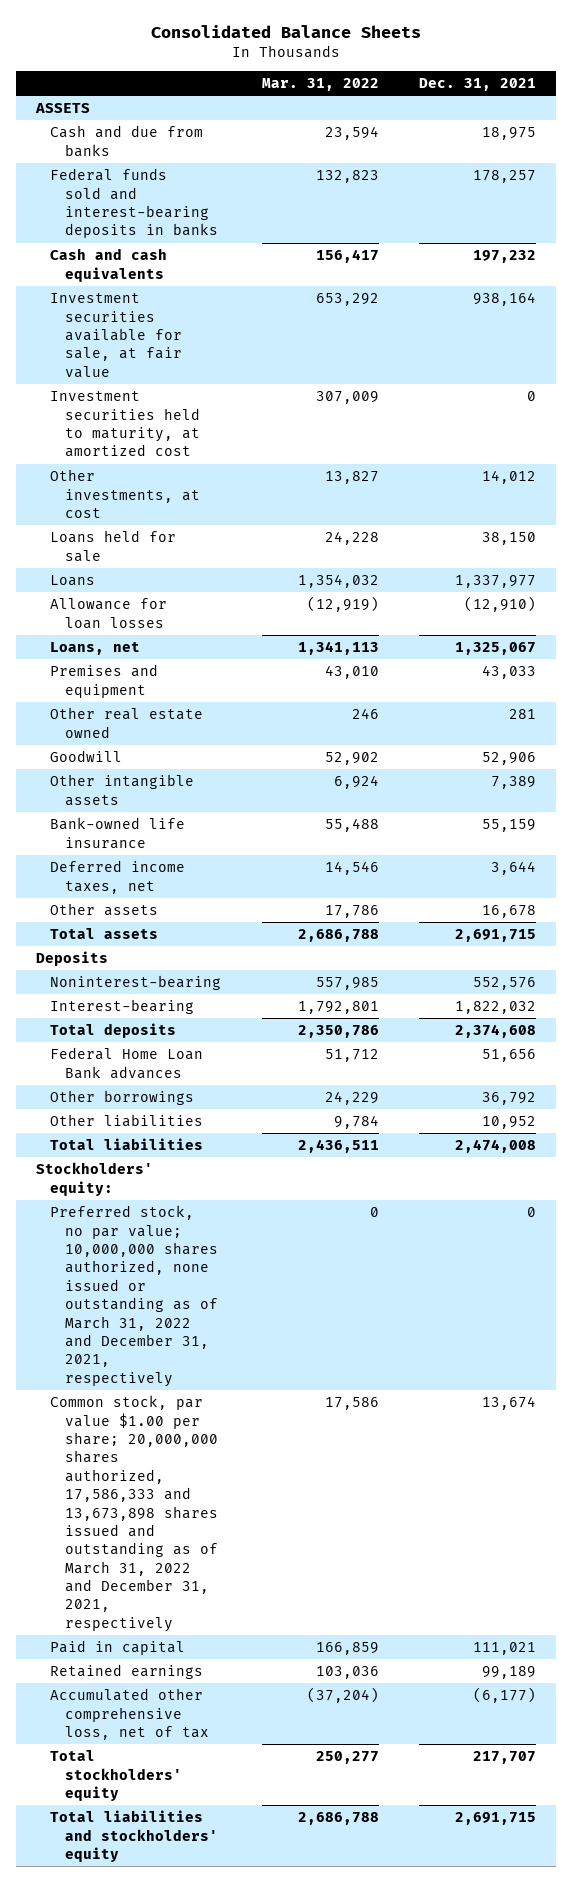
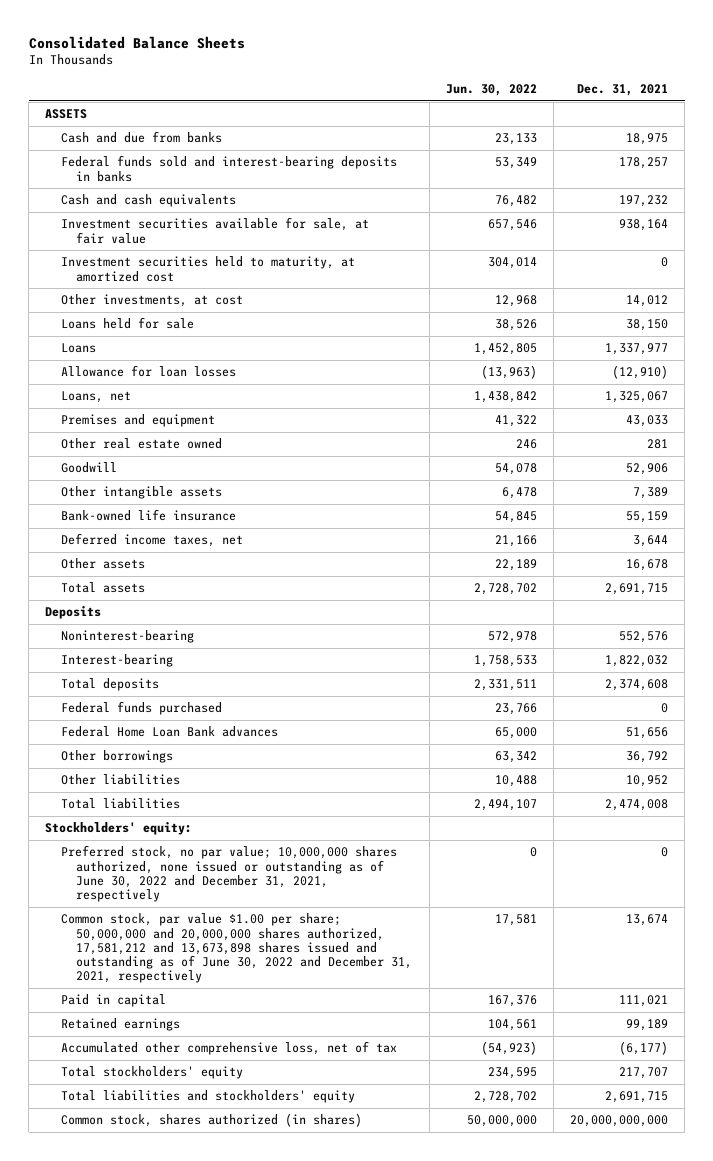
[261,78,379,92] Mar. 31, 2022 -> none
none -> [445,83,537,96] Jun. 30, 2022
none -> [60,701,222,716] Federal funds purchased
[50,1205,219,1387] Preferred stock, no par value; 10,000,000 shares authorized, none issued or outstanding as of March 31, 2022 and December 31, 2021, respectively -> [60,845,397,902] Preferred stock, no par value; 10,000,000 shares authorized, none issued or outstanding as of June 30, 2022 and December 31, 2021, respectively
[50,1395,219,1632] Common stock, par value $1.00 per share; 20,000,000 shares authorized, 17,586,333 and 13,673,898 shares issued and outstanding as of March 31, 2022 and December 31, 2021, respectively -> [60,913,413,984] Common stock, par value $1.00 per share; 50,000,000 and 20,000,000 shares authorized, 17,581,212 and 13,673,898 shares issued and outstanding as of June 30, 2022 and December 31, 2021, respectively
none -> [60,1113,362,1128] Common stock, shares authorized (in shares)

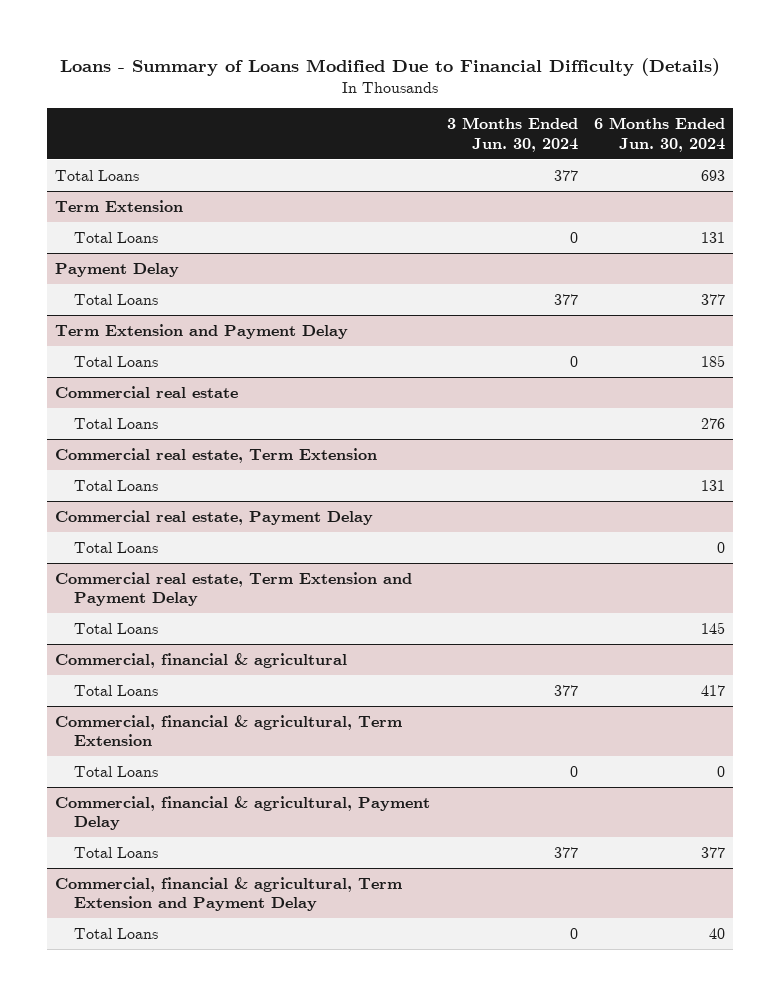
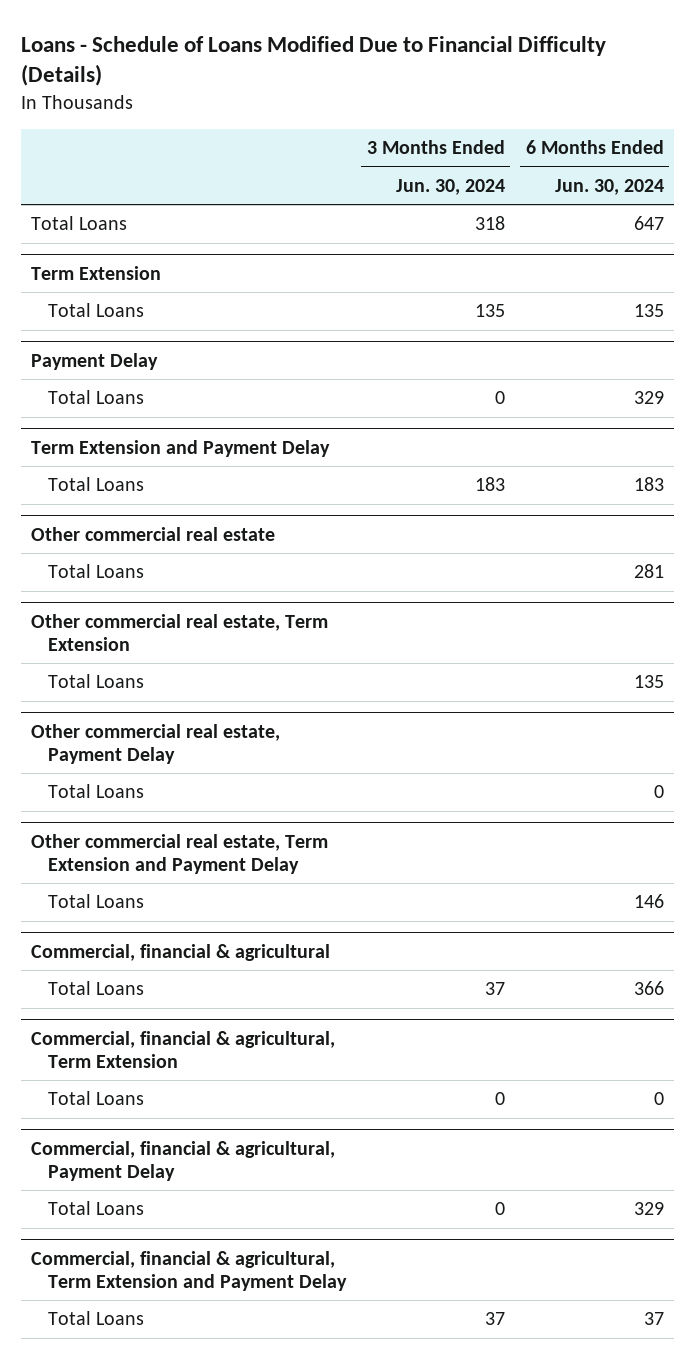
[60,57,721,76] Loans - Summary of Loans Modified Due to Financial Difficulty (Details) -> [20,35,606,87] Loans - Schedule of Loans Modified Due to Financial Difficulty (Details)
[553,169,578,181] 377 -> [474,216,505,231] 318
[700,169,725,181] 693 -> [633,216,664,231] 647
[569,231,578,243] 0 -> [474,304,505,318] 135
[700,231,725,243] 131 -> [633,304,664,318] 135
[553,293,578,305] 377 -> [494,391,505,405] 0
[700,293,725,305] 377 -> [633,391,664,405] 329
[569,355,578,367] 0 -> [474,477,505,492] 183
[700,354,725,367] 185 -> [633,477,664,492] 183
[55,385,239,398] Commercial real estate -> [31,526,276,541] Other commercial real estate
[700,417,725,429] 276 -> [633,564,664,579] 281
[55,447,378,463] Commercial real estate, Term Extension -> [31,613,329,651] Other commercial real estate, Term Extension
[700,479,725,491] 131 -> [633,675,664,689] 135
[55,509,374,525] Commercial real estate, Payment Delay -> [31,723,281,764] Other commercial real estate, Payment Delay
[55,571,413,607] Commercial real estate, Term Extension and Payment Delay -> [31,833,329,874] Other commercial real estate, Term Extension and Payment Delay
[700,621,725,634] 145 -> [633,894,664,909] 146
[553,684,578,696] 377 -> [484,982,505,996] 37
[700,684,725,696] 417 -> [633,981,664,996] 366
[553,846,578,858] 377 -> [494,1202,505,1216] 0
[700,846,725,858] 377 -> [633,1202,664,1216] 329
[569,927,578,939] 0 -> [484,1312,505,1326] 37
[708,927,725,939] 40 -> [643,1312,664,1326] 37

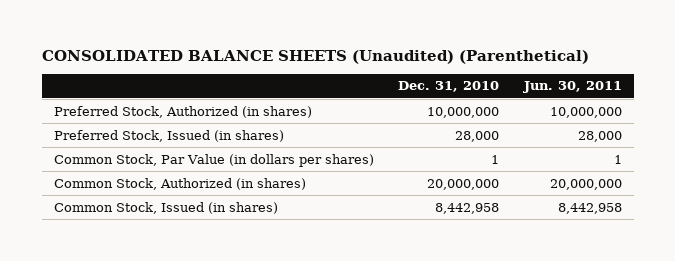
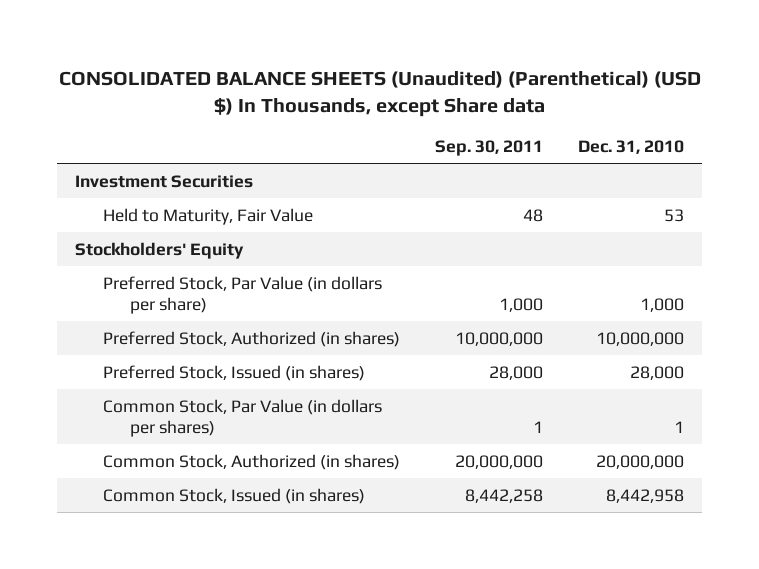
[41,50,589,65] CONSOLIDATED BALANCE SHEETS (Unaudited) (Parenthetical) -> [58,70,701,117] CONSOLIDATED BALANCE SHEETS (Unaudited) (Parenthetical) (USD $) In Thousands, except Share data
[522,81,622,94] Jun. 30, 2011 -> none
none -> [434,140,543,157] Sep. 30, 2011
none -> [75,174,254,188] Investment Securities
none -> [102,207,313,225] Held to Maturity, Fair Value
none -> [75,241,245,259] Stockholders' Equity
none -> [102,275,382,314] Preferred Stock, Par Value (in dollars per share)

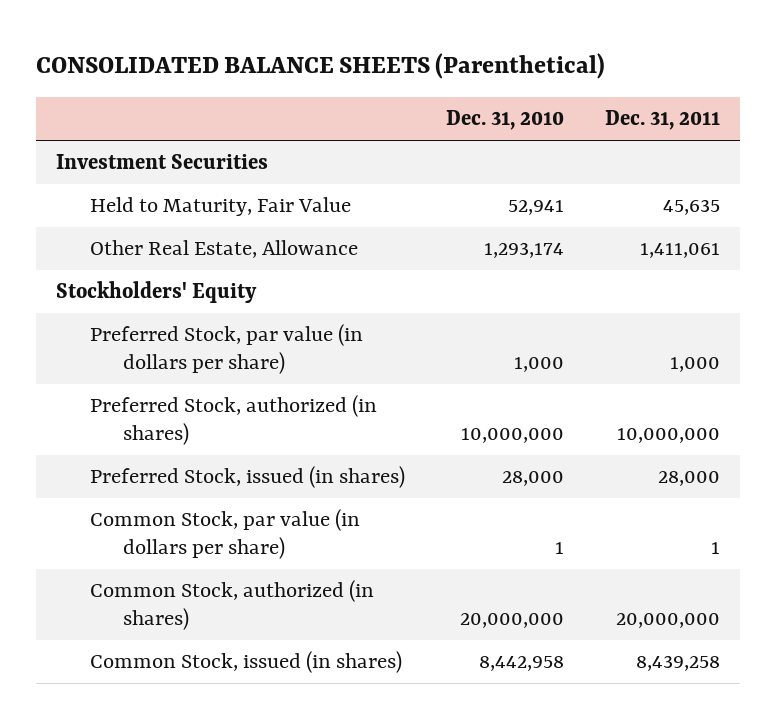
[58,70,701,117] CONSOLIDATED BALANCE SHEETS (Unaudited) (Parenthetical) (USD $) In Thousands, except Share data -> [36,53,606,80] CONSOLIDATED BALANCE SHEETS (Parenthetical)
[434,140,543,157] Sep. 30, 2011 -> none
none -> [604,110,720,131] Dec. 31, 2011
[664,208,685,222] 53 -> [507,200,564,216] 52,941
none -> [89,240,358,259] Other Real Estate, Allowance
[102,275,382,314] Preferred Stock, Par Value (in dollars per share) -> [89,324,363,375] Preferred Stock, par value (in dollars per share)
[102,330,400,347] Preferred Stock, Authorized (in shares) -> [89,395,377,446] Preferred Stock, authorized (in shares)
[102,364,365,381] Preferred Stock, Issued (in shares) -> [89,466,405,489] Preferred Stock, issued (in shares)
[102,398,382,437] Common Stock, Par Value (in dollars per shares) -> [89,509,360,560] Common Stock, par value (in dollars per share)
[102,453,400,470] Common Stock, Authorized (in shares) -> [89,580,374,631] Common Stock, authorized (in shares)
[102,487,365,504] Common Stock, Issued (in shares) -> [89,651,402,674] Common Stock, issued (in shares)

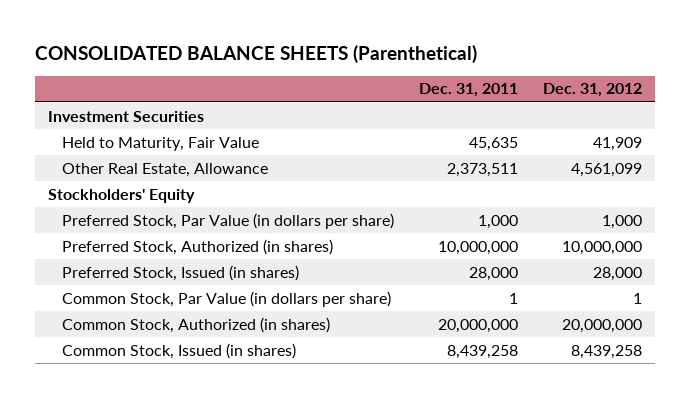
[445,110,564,131] Dec. 31, 2010 -> none
none -> [543,83,643,98] Dec. 31, 2012
[639,243,720,259] 1,411,061 -> [447,162,519,177] 2,373,511
[89,324,363,375] Preferred Stock, par value (in dollars per share) -> [61,212,394,229] Preferred Stock, Par Value (in dollars per share)
[89,395,377,446] Preferred Stock, authorized (in shares) -> [61,238,333,255] Preferred Stock, Authorized (in shares)
[89,466,405,489] Preferred Stock, issued (in shares) -> [61,264,299,281] Preferred Stock, Issued (in shares)
[89,509,360,560] Common Stock, par value (in dollars per share) -> [61,290,391,307] Common Stock, Par Value (in dollars per share)
[89,580,374,631] Common Stock, authorized (in shares) -> [61,316,330,333] Common Stock, Authorized (in shares)
[89,651,402,674] Common Stock, issued (in shares) -> [61,342,296,359] Common Stock, Issued (in shares)

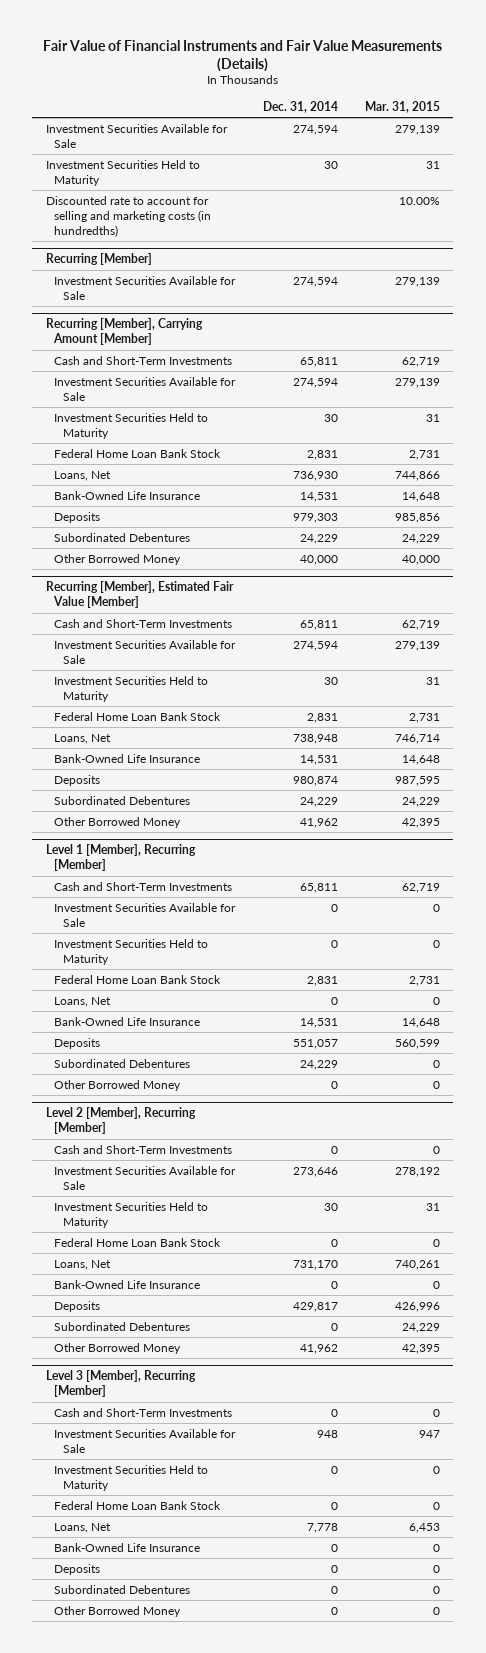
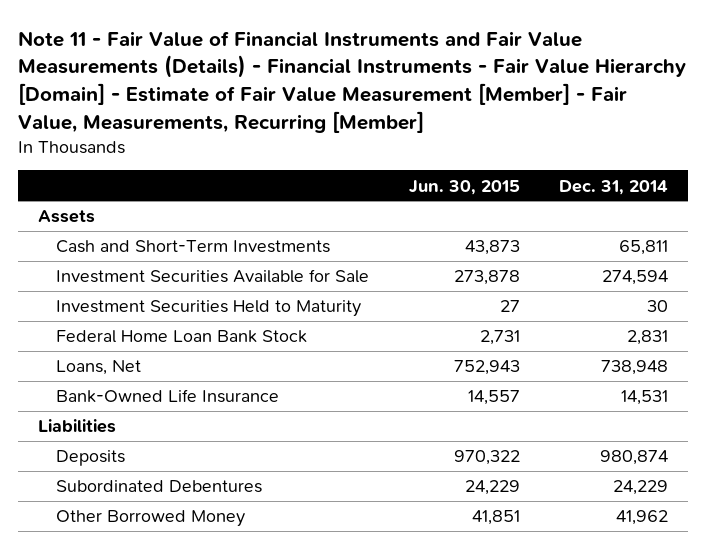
[42,39,442,72] Fair Value of Financial Instruments and Fair Value Measurements (Details) -> [17,30,686,133] Note 11 - Fair Value of Financial Instruments and Fair Value Measurements (Details) - Financial Instruments - Fair Value Hierarchy [Domain] - Estimate of Fair Value Measurement [Member] - Fair Value, Measurements, Recurring [Member]
[364,100,440,113] Mar. 31, 2015 -> none
none -> [408,179,520,195] Jun. 30, 2015
[45,123,228,148] Investment Securities Available for Sale -> none
[45,159,200,186] Investment Securities Held to Maturity -> none
[45,195,212,238] Discounted rate to account for selling and marketing costs (in hundredths) -> none
[45,253,152,266] Recurring [Member] -> none
[54,275,237,300] Investment Securities Available for Sale -> none
[45,318,203,346] Recurring [Member], Carrying Amount [Member] -> none
[54,355,233,365] Cash and Short-Term Investments -> none
[54,376,237,401] Investment Securities Available for Sale -> none
[54,412,209,439] Investment Securities Held to Maturity -> none
[54,448,222,458] Federal Home Loan Bank Stock -> none
[54,470,112,481] Loans, Net -> none
[54,490,201,500] Bank-Owned Life Insurance -> none
[54,511,101,523] Deposits -> none
[54,532,191,542] Subordinated Debentures -> none
[54,553,182,565] Other Borrowed Money -> none
[45,581,234,609] Recurring [Member], Estimated Fair Value [Member] -> none
none -> [37,210,95,224] Assets
none -> [37,419,116,434] Liabilities
[45,844,196,872] Level 1 [Member], Recurring [Member] -> none
[54,881,233,891] Cash and Short-Term Investments -> none
[54,902,237,927] Investment Securities Available for Sale -> none
[54,938,209,965] Investment Securities Held to Maturity -> none
[54,974,222,984] Federal Home Loan Bank Stock -> none
[54,996,112,1007] Loans, Net -> none
[54,1016,201,1026] Bank-Owned Life Insurance -> none
[54,1037,101,1049] Deposits -> none
[54,1058,191,1068] Subordinated Debentures -> none
[54,1079,182,1091] Other Borrowed Money -> none
[45,1107,196,1135] Level 2 [Member], Recurring [Member] -> none
[54,1144,233,1154] Cash and Short-Term Investments -> none
[54,1165,237,1190] Investment Securities Available for Sale -> none
[54,1201,209,1228] Investment Securities Held to Maturity -> none
[54,1237,222,1247] Federal Home Loan Bank Stock -> none
[54,1259,112,1270] Loans, Net -> none
[54,1279,201,1289] Bank-Owned Life Insurance -> none
[54,1300,101,1312] Deposits -> none
[54,1321,191,1331] Subordinated Debentures -> none
[54,1342,182,1354] Other Borrowed Money -> none
[45,1370,196,1398] Level 3 [Member], Recurring [Member] -> none
[54,1407,233,1417] Cash and Short-Term Investments -> none
[54,1428,237,1453] Investment Securities Available for Sale -> none
[54,1464,209,1491] Investment Securities Held to Maturity -> none
[54,1500,222,1510] Federal Home Loan Bank Stock -> none
[54,1522,112,1533] Loans, Net -> none
[54,1542,201,1552] Bank-Owned Life Insurance -> none
[54,1563,101,1575] Deposits -> none
[54,1584,191,1594] Subordinated Debentures -> none
[54,1605,182,1617] Other Borrowed Money -> none

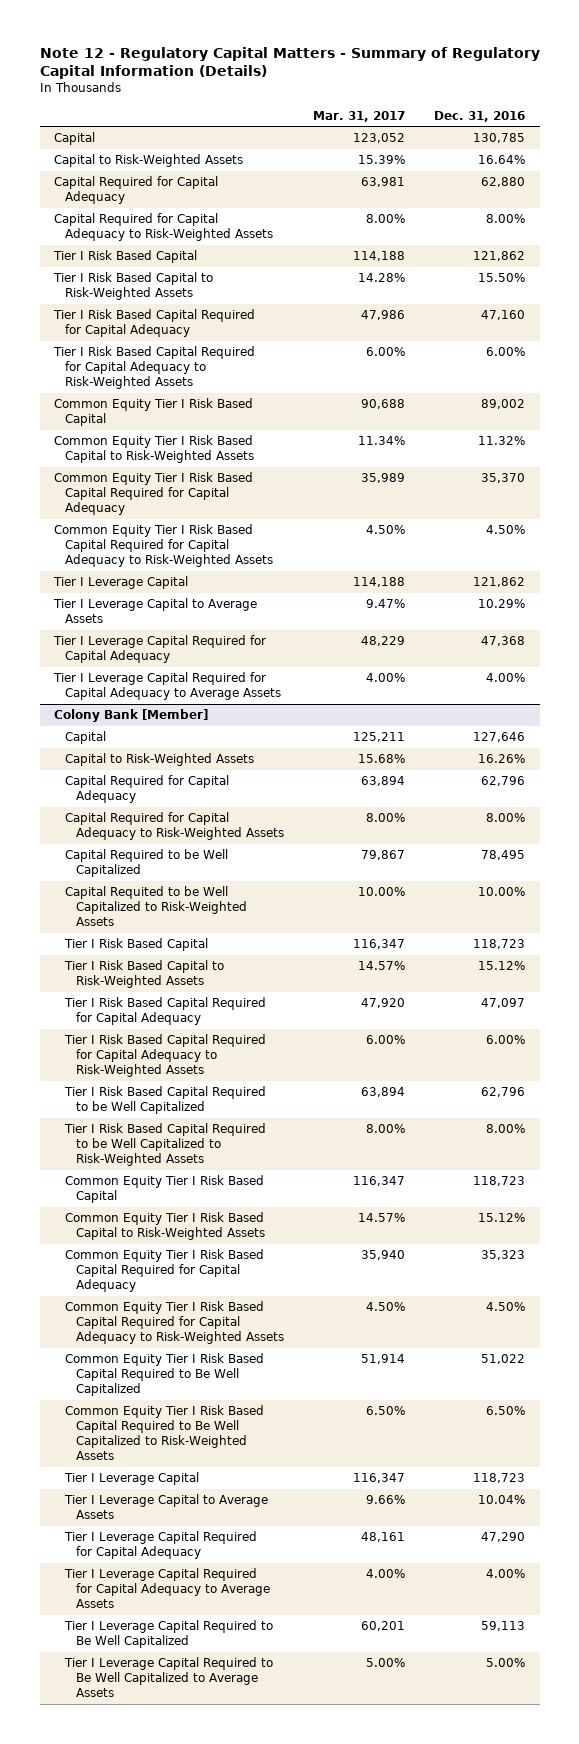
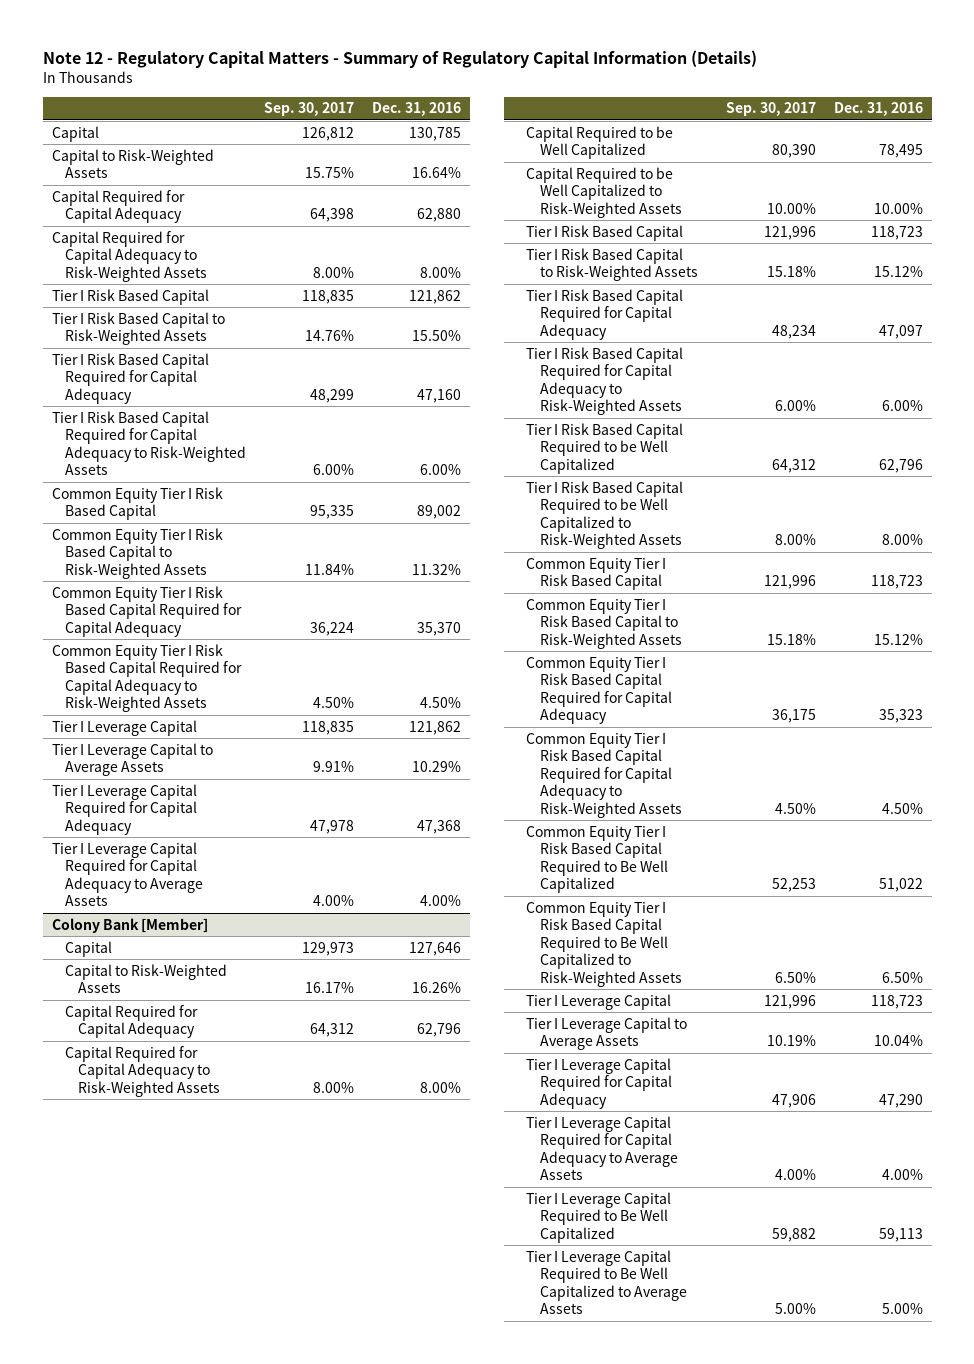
[313,110,406,122] Mar. 31, 2017 -> none
none -> [263,102,354,117] Sep. 30, 2017
[65,886,248,927] Capital Requited to be Well Capitalized to Risk-Weighted Assets -> [526,166,682,218] Capital Required to be Well Capitalized to Risk-Weighted Assets

